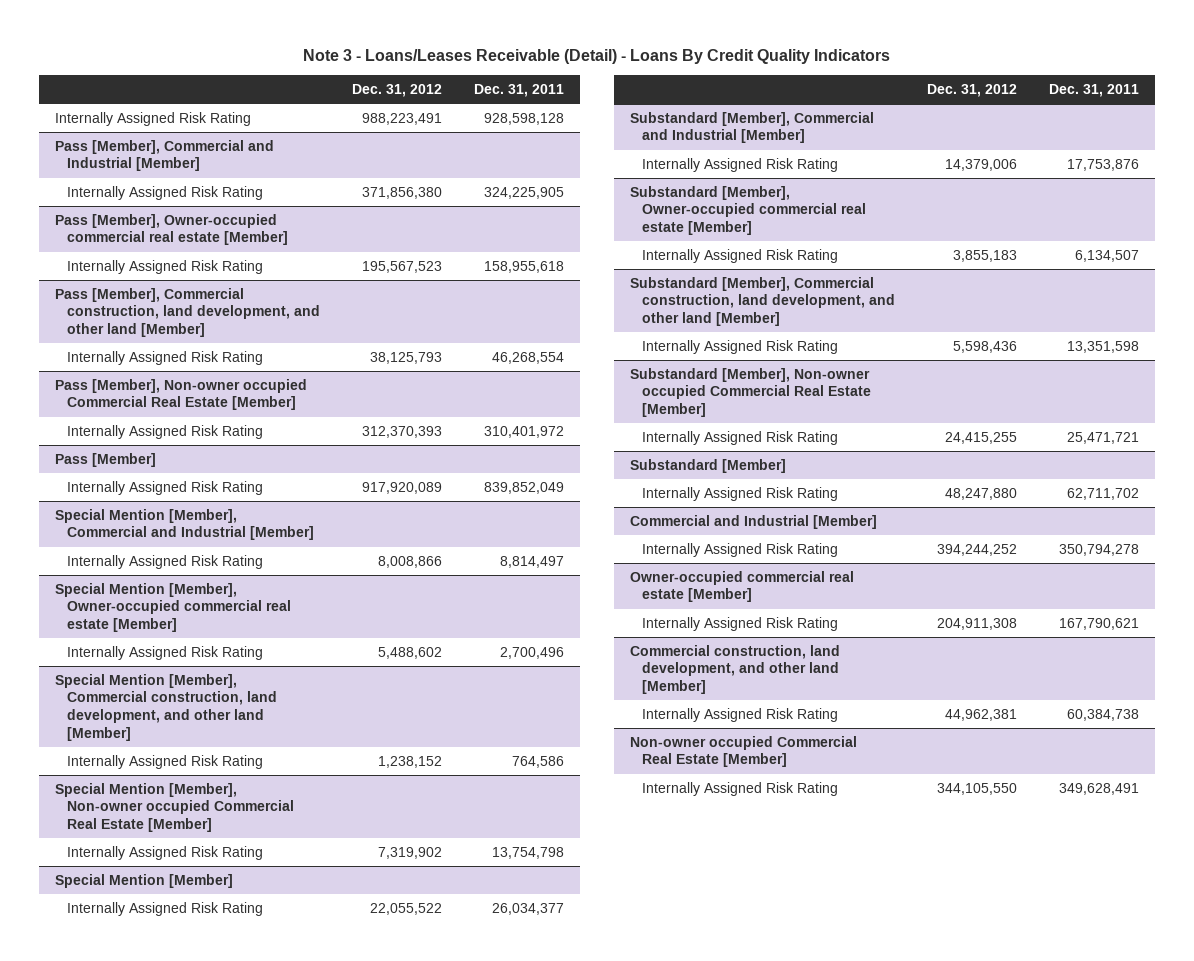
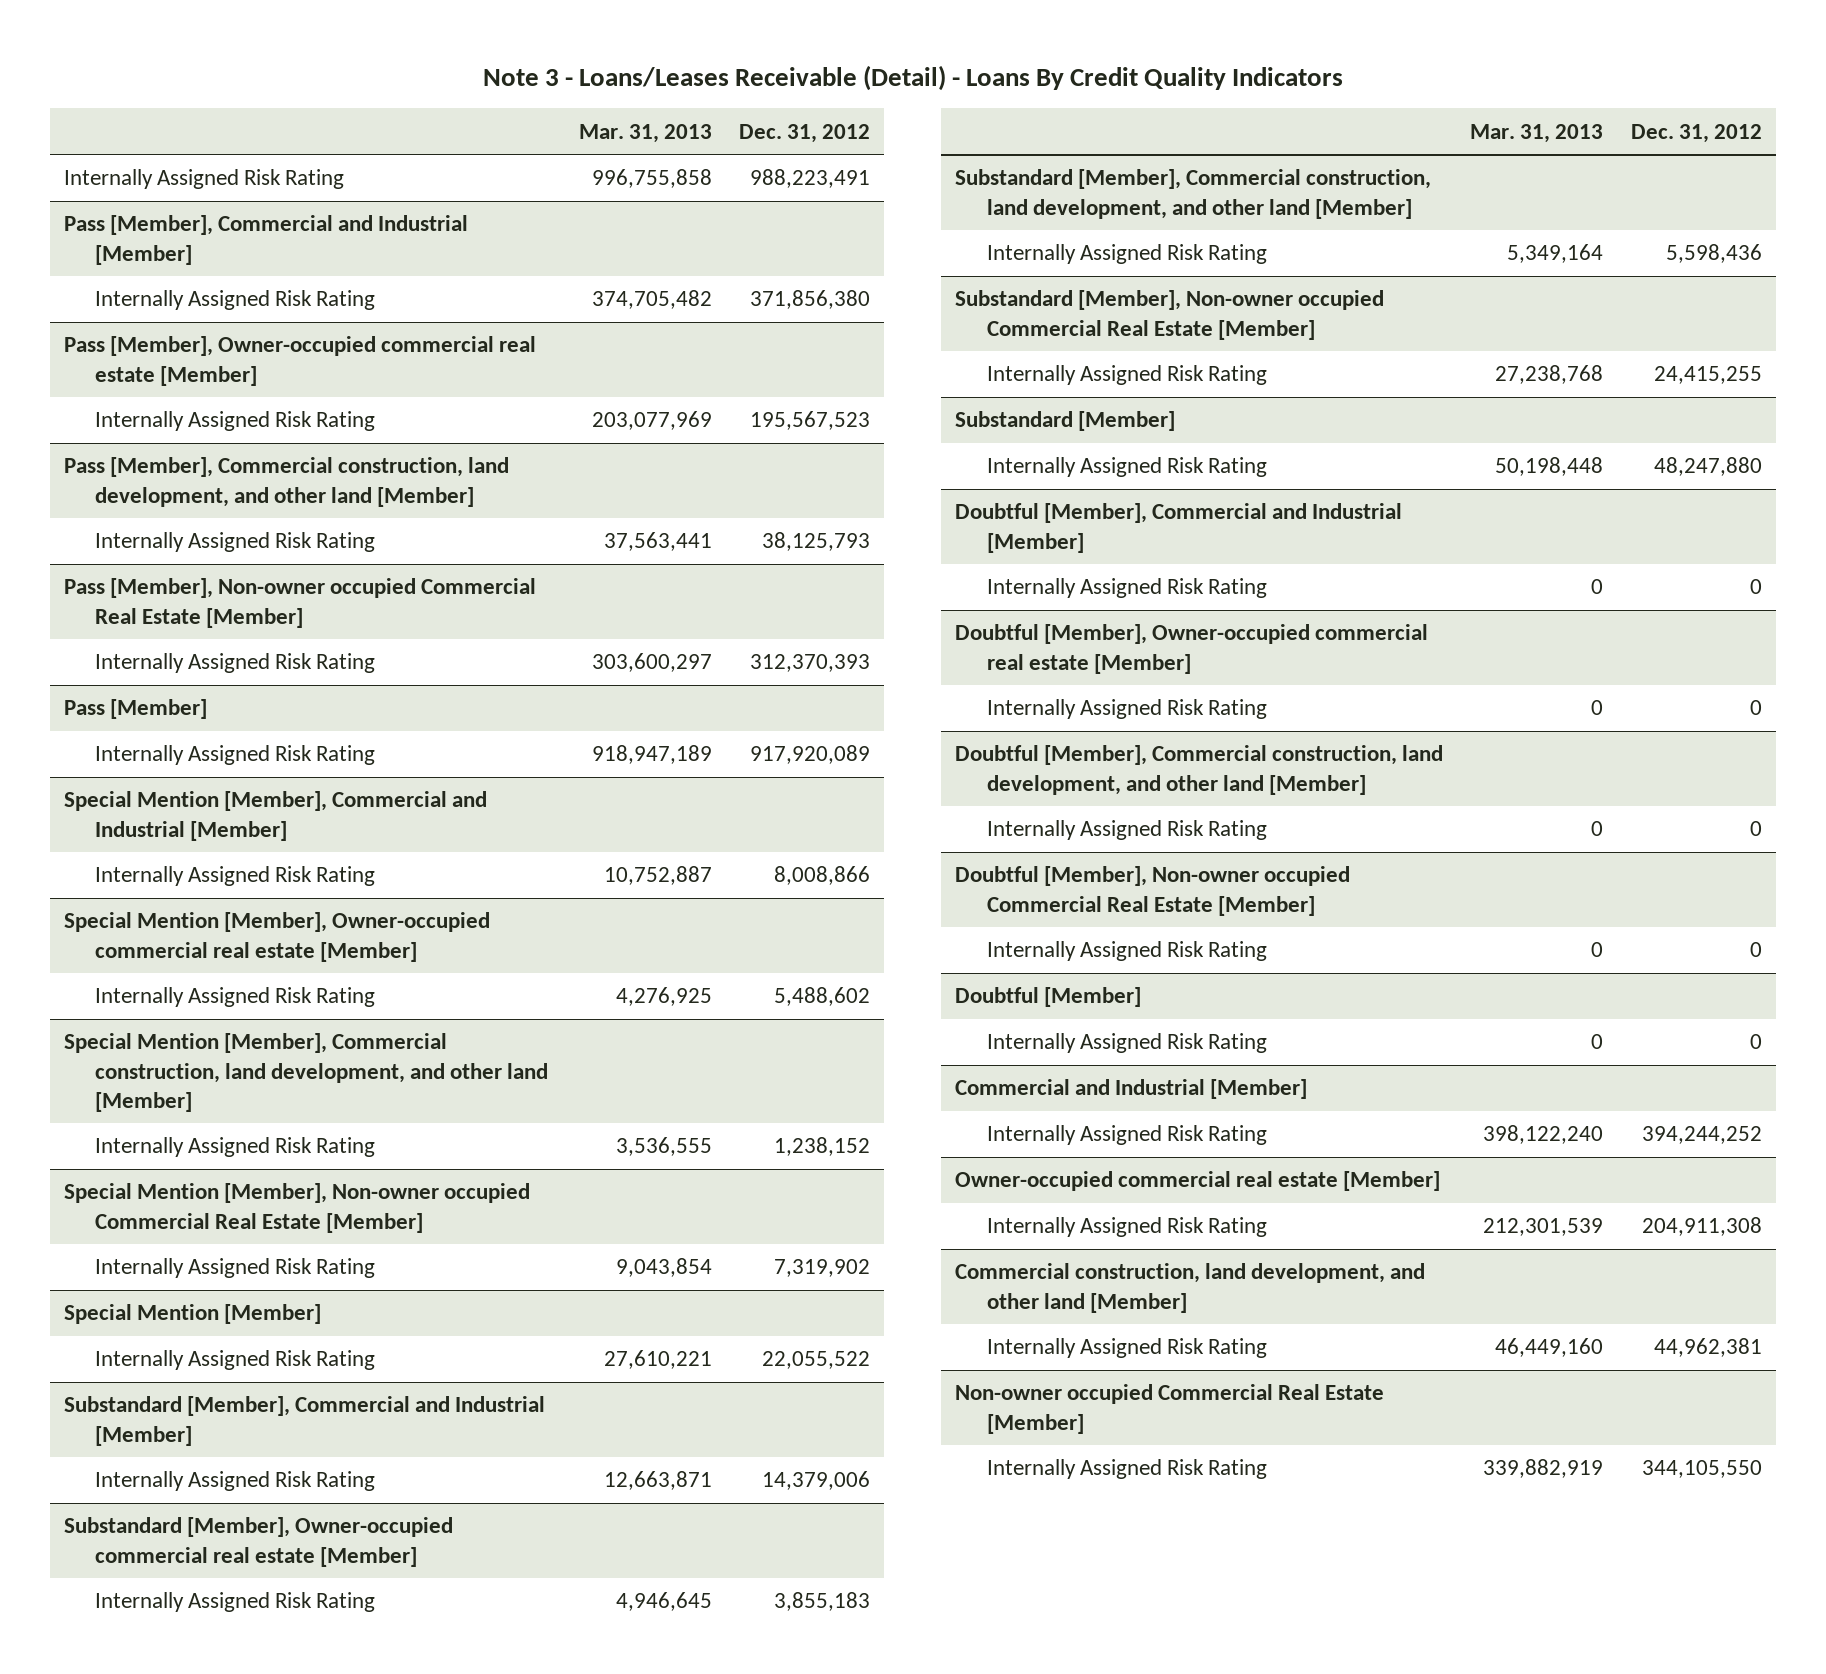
[473,83,564,97] Dec. 31, 2011 -> none
none -> [579,123,713,143] Mar. 31, 2013
none -> [955,503,1403,553] Doubtful [Member], Commercial and Industrial [Member]
none -> [986,578,1267,599] Internally Assigned Risk Rating
none -> [955,624,1429,674] Doubtful [Member], Owner-occupied commercial real estate [Member]
none -> [986,699,1267,720] Internally Assigned Risk Rating
none -> [955,745,1444,795] Doubtful [Member], Commercial construction, land development, and other land [Member]
none -> [986,820,1267,841] Internally Assigned Risk Rating
none -> [955,866,1351,916] Doubtful [Member], Non-owner occupied Commercial Real Estate [Member]
none -> [986,941,1267,962] Internally Assigned Risk Rating
none -> [955,987,1142,1008] Doubtful [Member]
none -> [986,1033,1267,1054] Internally Assigned Risk Rating

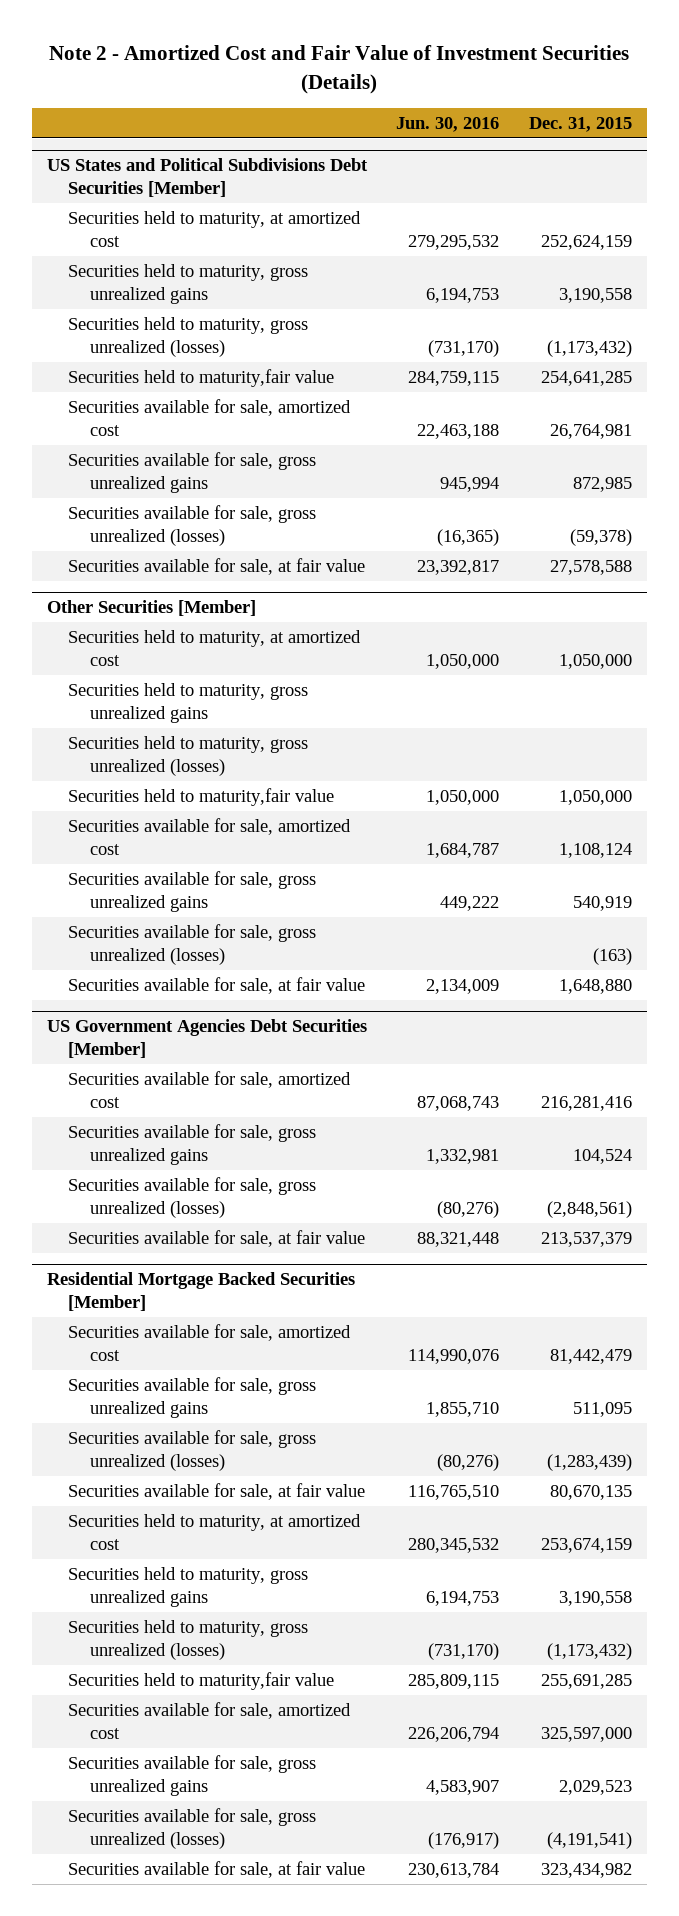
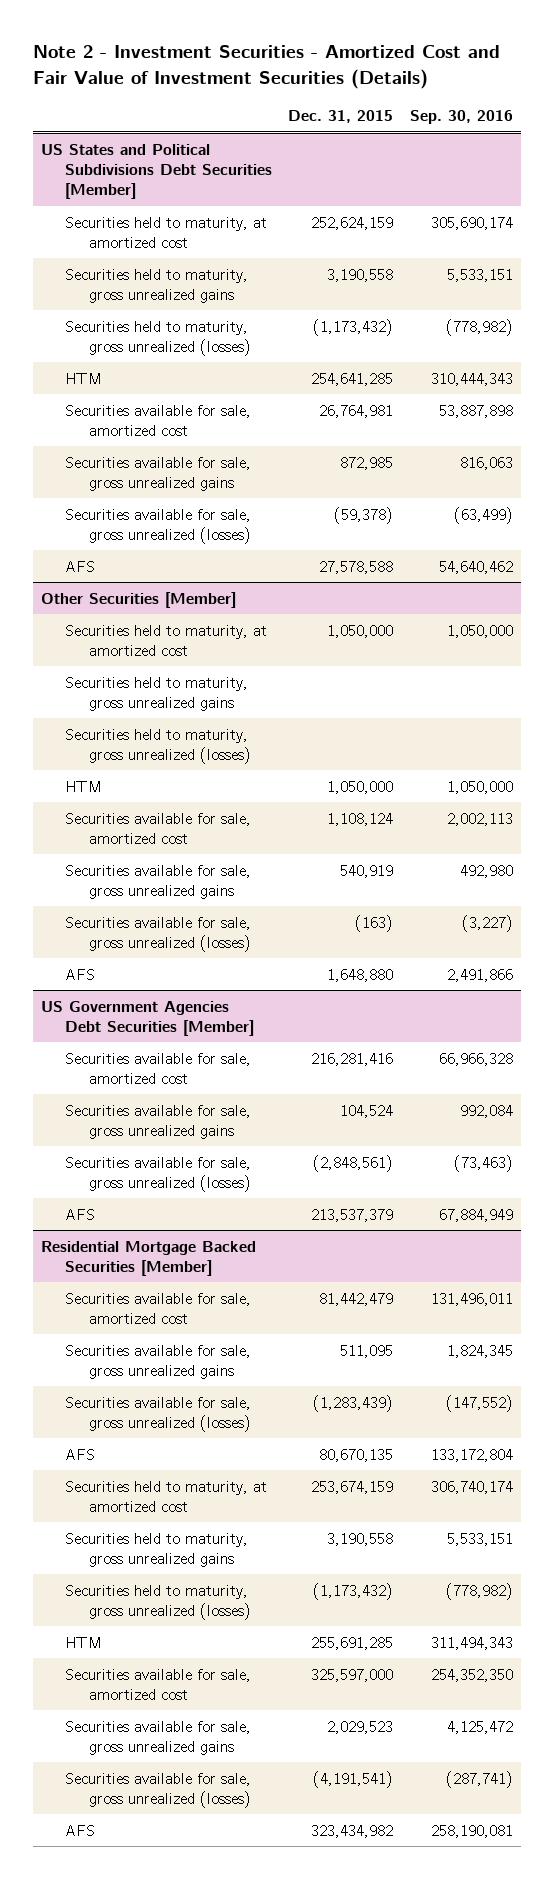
[49,45,630,95] Note 2 - Amortized Cost and Fair Value of Investment Securities (Details) -> [33,45,501,89] Note 2 - Investment Securities - Amortized Cost and Fair Value of Investment Securities (Details)
[396,116,500,132] Jun. 30, 2016 -> none
none -> [409,110,513,125] Sep. 30, 2016
[68,369,335,388] Securities held to maturity,fair value -> [65,372,103,384] HTM
[68,558,366,576] Securities available for sale, at fair value -> [65,560,96,572] AFS
[68,788,335,807] Securities held to maturity,fair value -> [65,780,103,792] HTM
[68,977,366,995] Securities available for sale, at fair value -> [65,968,96,980] AFS
[68,1230,366,1248] Securities available for sale, at fair value -> [65,1208,96,1220] AFS
[68,1483,366,1501] Securities available for sale, at fair value -> [65,1448,96,1460] AFS
[68,1672,335,1691] Securities held to maturity,fair value -> [65,1636,103,1648] HTM
[68,1861,366,1879] Securities available for sale, at fair value -> [65,1824,96,1836] AFS

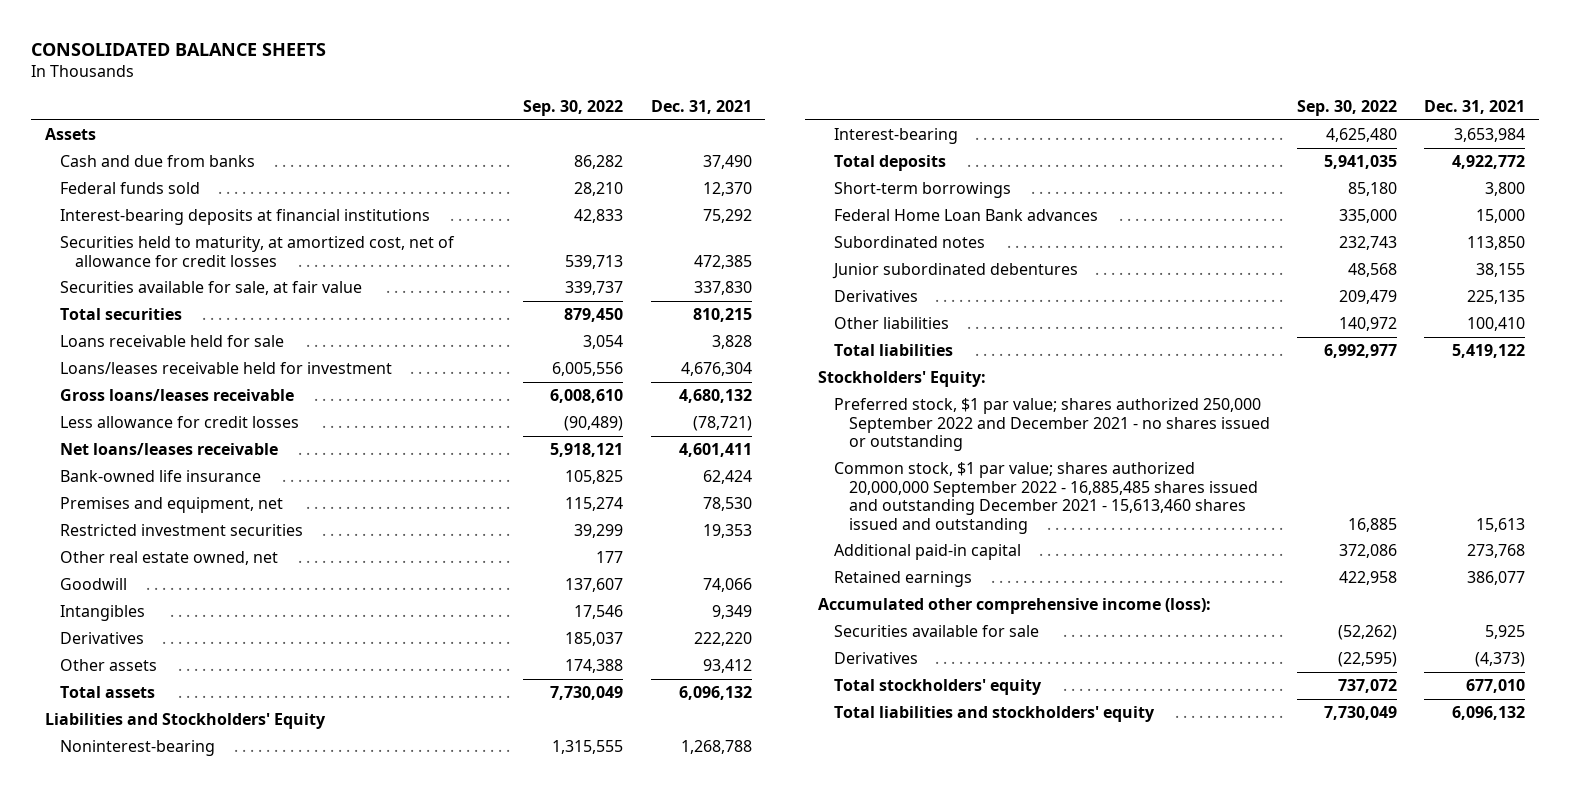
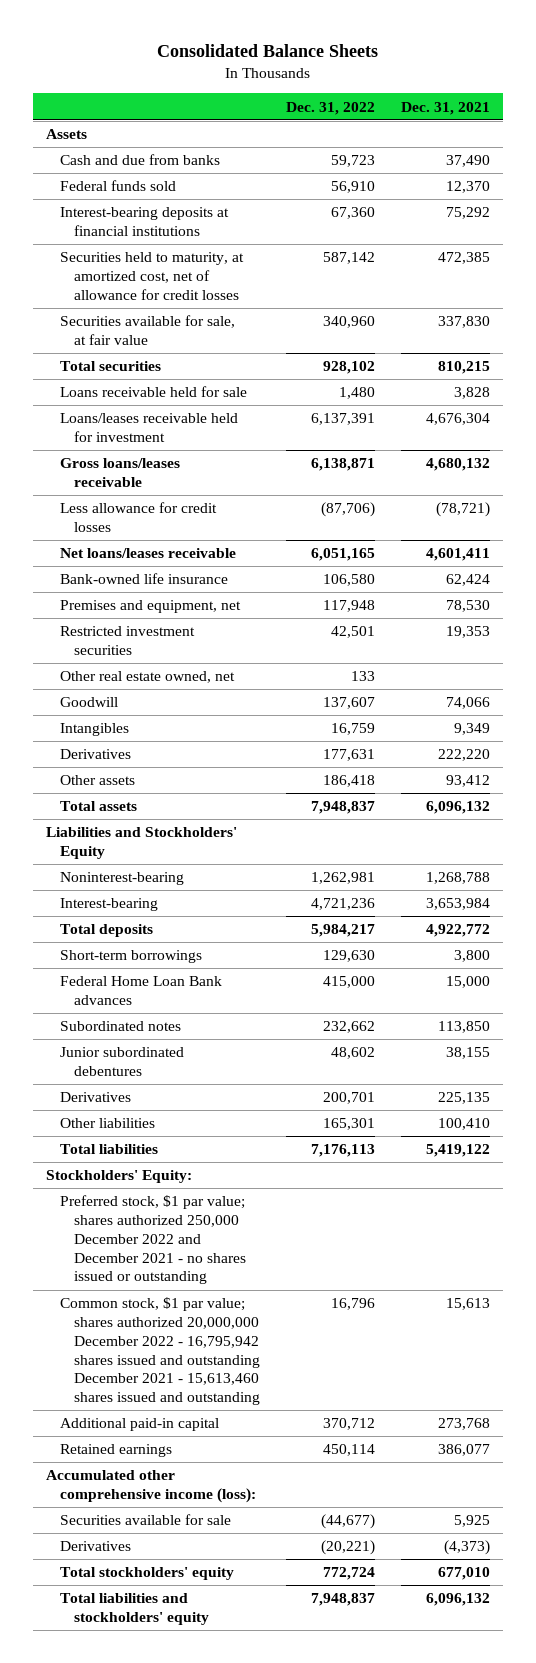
[31,42,327,56] CONSOLIDATED BALANCE SHEETS -> [156,43,378,57] Consolidated Balance Sheets
[523,100,624,117] Sep. 30, 2022 -> none
none -> [285,101,375,115] Dec. 31, 2022
[833,398,1270,452] Preferred stock, $1 par value; shares authorized 250,000 September 2022 and December 2021 - no shares issued or outstanding -> [59,1195,246,1285] Preferred stock, $1 par value; shares authorized 250,000 December 2022 and December 2021 - no shares issued or outstanding
[833,462,1258,534] Common stock, $1 par value; shares authorized 20,000,000 September 2022 - 16,885,485 shares issued and outstanding December 2021 - 15,613,460 shares issued and outstanding -> [59,1297,260,1406] Common stock, $1 par value; shares authorized 20,000,000 December 2022 - 16,795,942 shares issued and outstanding December 2021 - 15,613,460 shares issued and outstanding

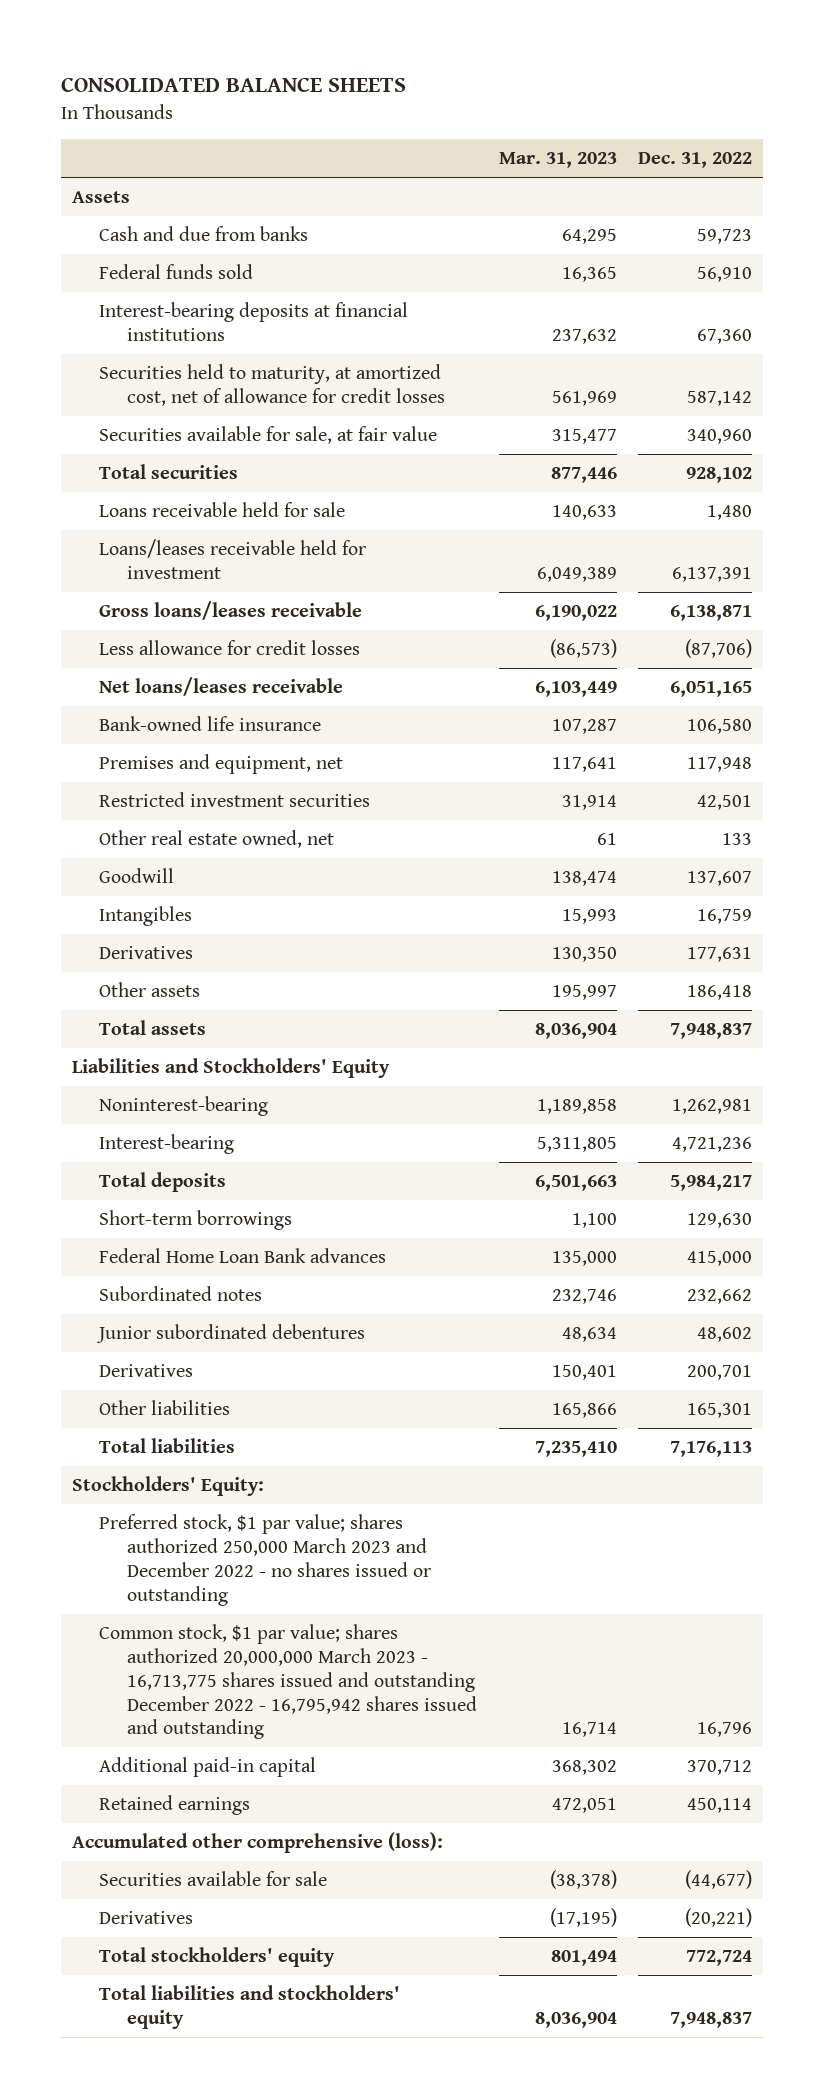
[156,43,378,57] Consolidated Balance Sheets -> [60,76,406,92] CONSOLIDATED BALANCE SHEETS
[401,101,491,115] Dec. 31, 2021 -> none
none -> [498,152,617,169] Mar. 31, 2023
[59,1195,246,1285] Preferred stock, $1 par value; shares authorized 250,000 December 2022 and December 2021 - no shares issued or outstanding -> [99,1514,432,1606] Preferred stock, $1 par value; shares authorized 250,000 March 2023 and December 2022 - no shares issued or outstanding
[59,1297,260,1406] Common stock, $1 par value; shares authorized 20,000,000 December 2022 - 16,795,942 shares issued and outstanding December 2021 - 15,613,460 shares issued and outstanding -> [99,1624,478,1740] Common stock, $1 par value; shares authorized 20,000,000 March 2023 - 16,713,775 shares issued and outstanding December 2022 - 16,795,942 shares issued and outstanding
[45,1470,256,1504] Accumulated other comprehensive income (loss): -> [71,1832,443,1854] Accumulated other comprehensive (loss):

